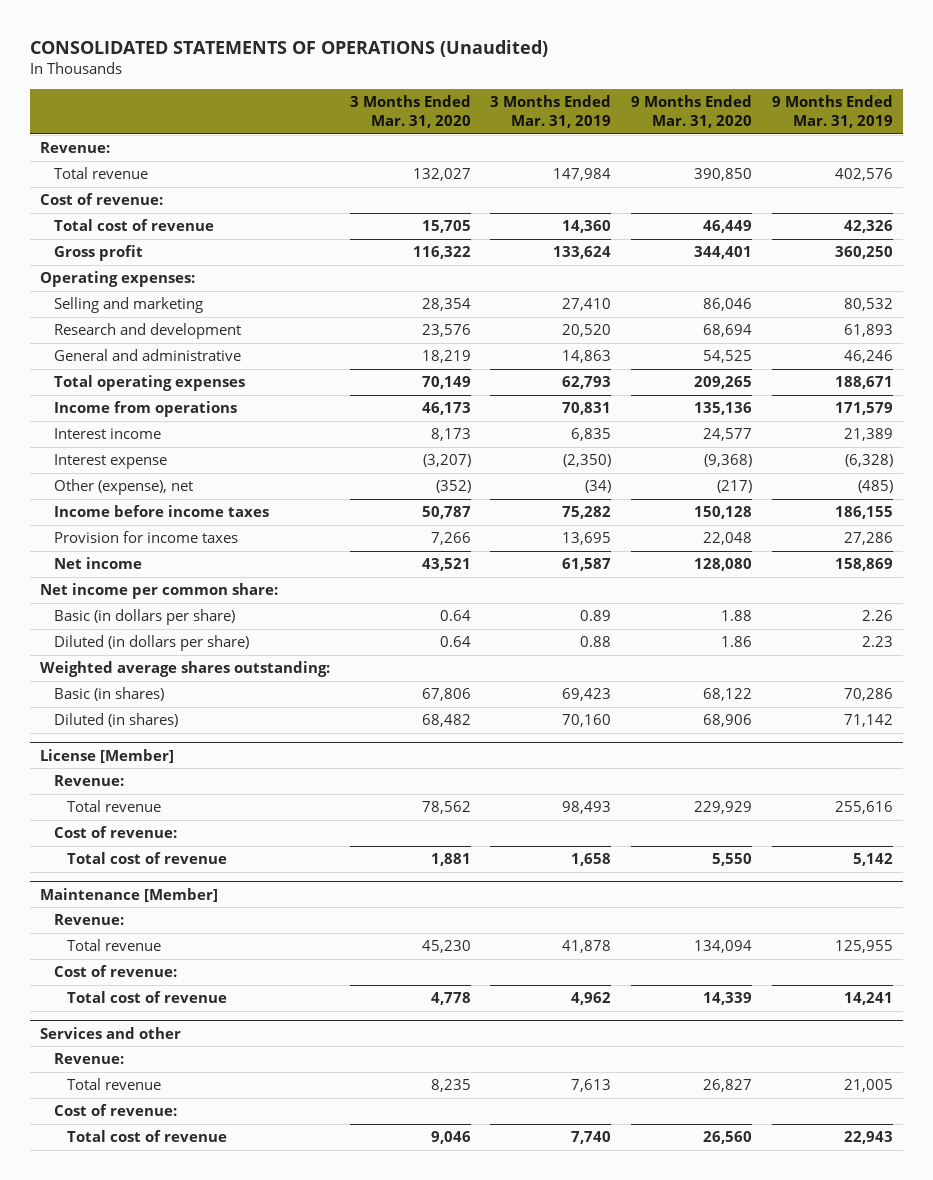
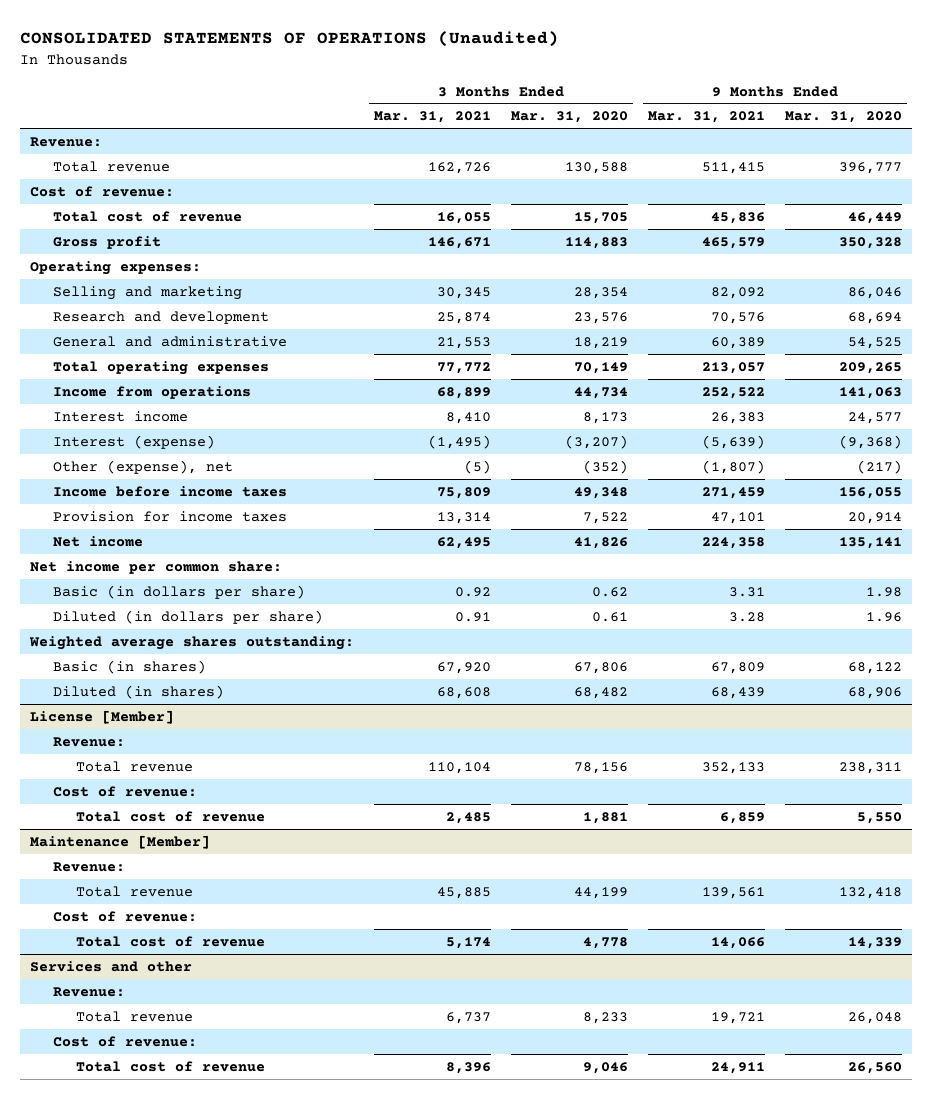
[490,95,612,129] 3 Months Ended Mar. 31, 2019 -> none
[771,95,893,129] 9 Months Ended Mar. 31, 2019 -> none
none -> [373,111,491,124] Mar. 31, 2021
none -> [648,111,766,124] Mar. 31, 2021
[412,168,471,182] 132,027 -> [564,161,628,174] 130,588
[694,168,753,182] 390,850 -> [839,161,903,174] 396,777
[412,246,471,260] 116,322 -> [564,236,628,249] 114,883
[694,246,753,260] 344,401 -> [839,236,903,249] 350,328
[421,402,471,416] 46,173 -> [573,386,628,399] 44,734
[694,402,753,416] 135,136 -> [839,386,903,399] 141,063
[53,454,167,470] Interest expense -> [52,434,215,449] Interest (expense)
[421,506,471,520] 50,787 -> [573,486,628,499] 49,348
[694,506,753,520] 150,128 -> [839,486,903,499] 156,055
[430,532,471,546] 7,266 -> [582,511,628,524] 7,522
[703,532,753,546] 22,048 -> [848,511,903,524] 20,914
[421,558,471,572] 43,521 -> [573,536,628,549] 41,826
[694,558,753,572] 128,080 -> [839,536,903,549] 135,141
[439,610,471,622] 0.64 -> [591,586,628,597] 0.62
[721,610,753,622] 1.88 -> [866,586,903,597] 1.98
[439,636,471,648] 0.64 -> [591,611,628,622] 0.61
[721,636,753,648] 1.86 -> [866,611,903,622] 1.96
[421,801,471,815] 78,562 -> [573,761,628,774] 78,156
[694,801,753,815] 229,929 -> [839,761,903,774] 238,311
[421,940,471,954] 45,230 -> [573,886,628,899] 44,199
[694,940,753,954] 134,094 -> [839,886,903,899] 132,418
[430,1079,471,1093] 8,235 -> [582,1011,628,1024] 8,233
[703,1079,753,1093] 26,827 -> [848,1011,903,1024] 26,048

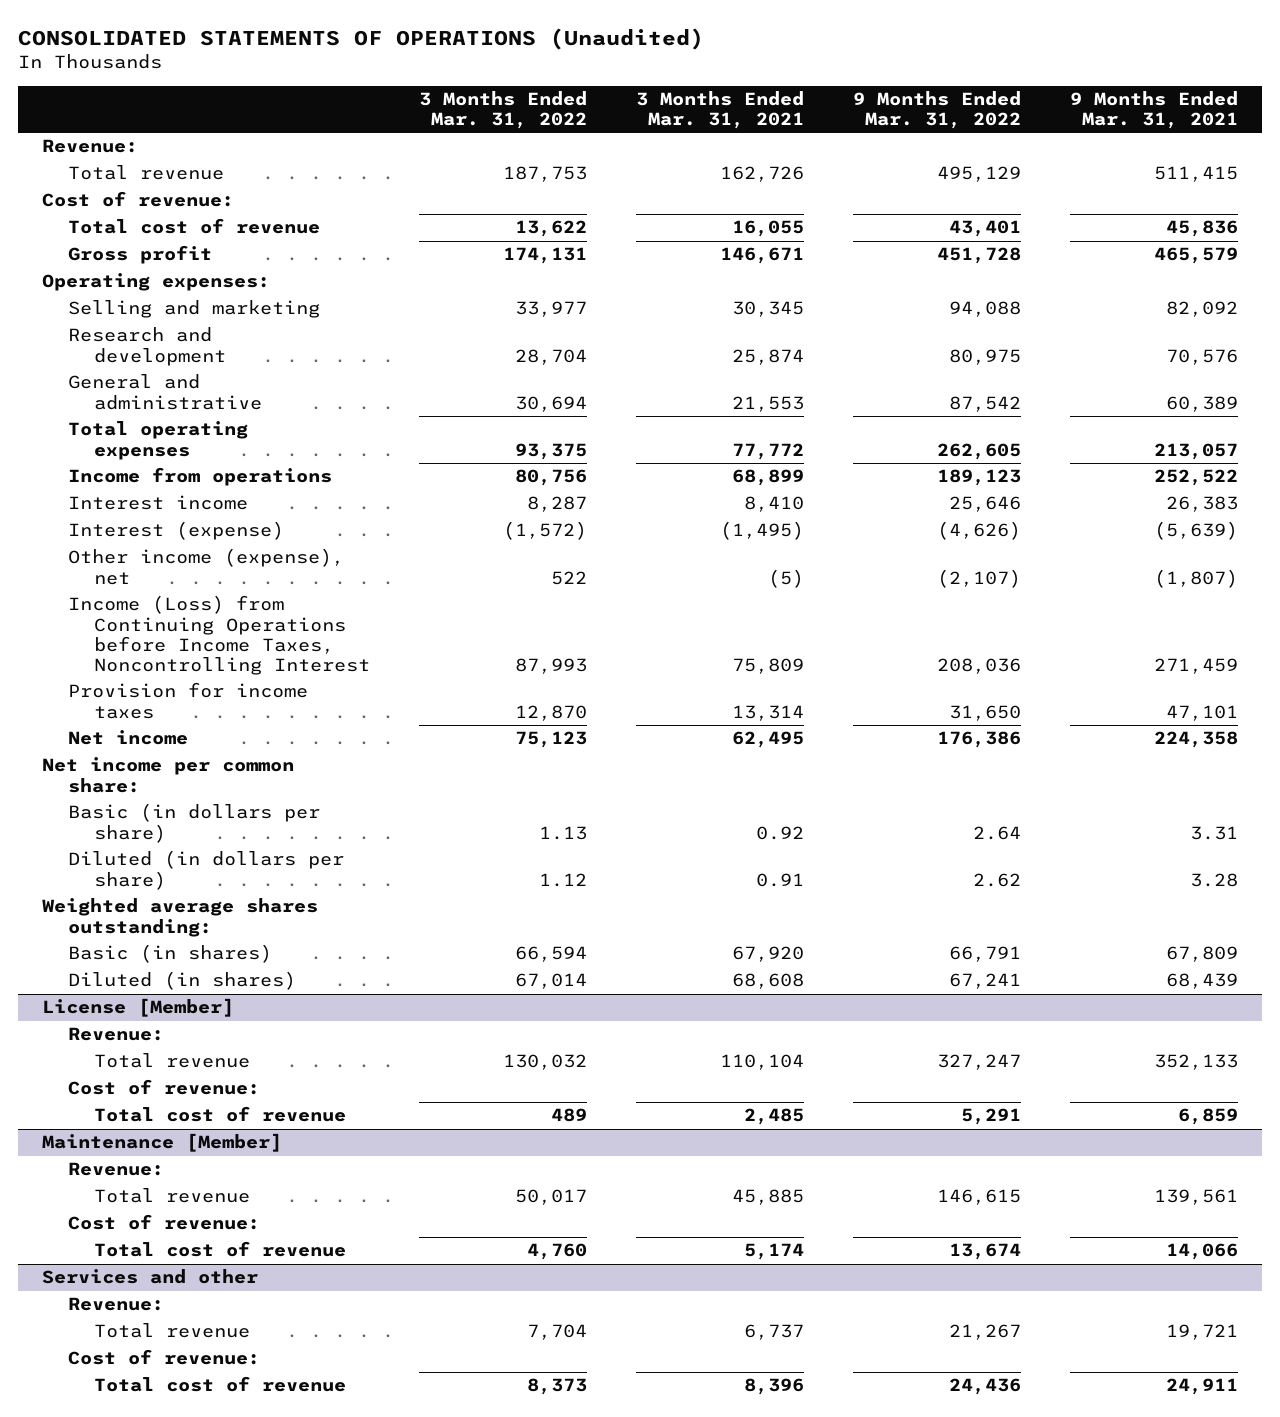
[510,111,628,124] Mar. 31, 2020 -> none
[785,111,903,124] Mar. 31, 2020 -> none
none -> [418,90,587,130] 3 Months Ended Mar. 31, 2022
none -> [852,90,1021,130] 9 Months Ended Mar. 31, 2022
[52,459,233,474] Other (expense), net -> [67,548,344,585] Other income (expense), net
[52,485,287,497] Income before income taxes -> [67,595,370,676] Income (Loss) from Continuing Operations before Income Taxes, Noncontrolling Interest

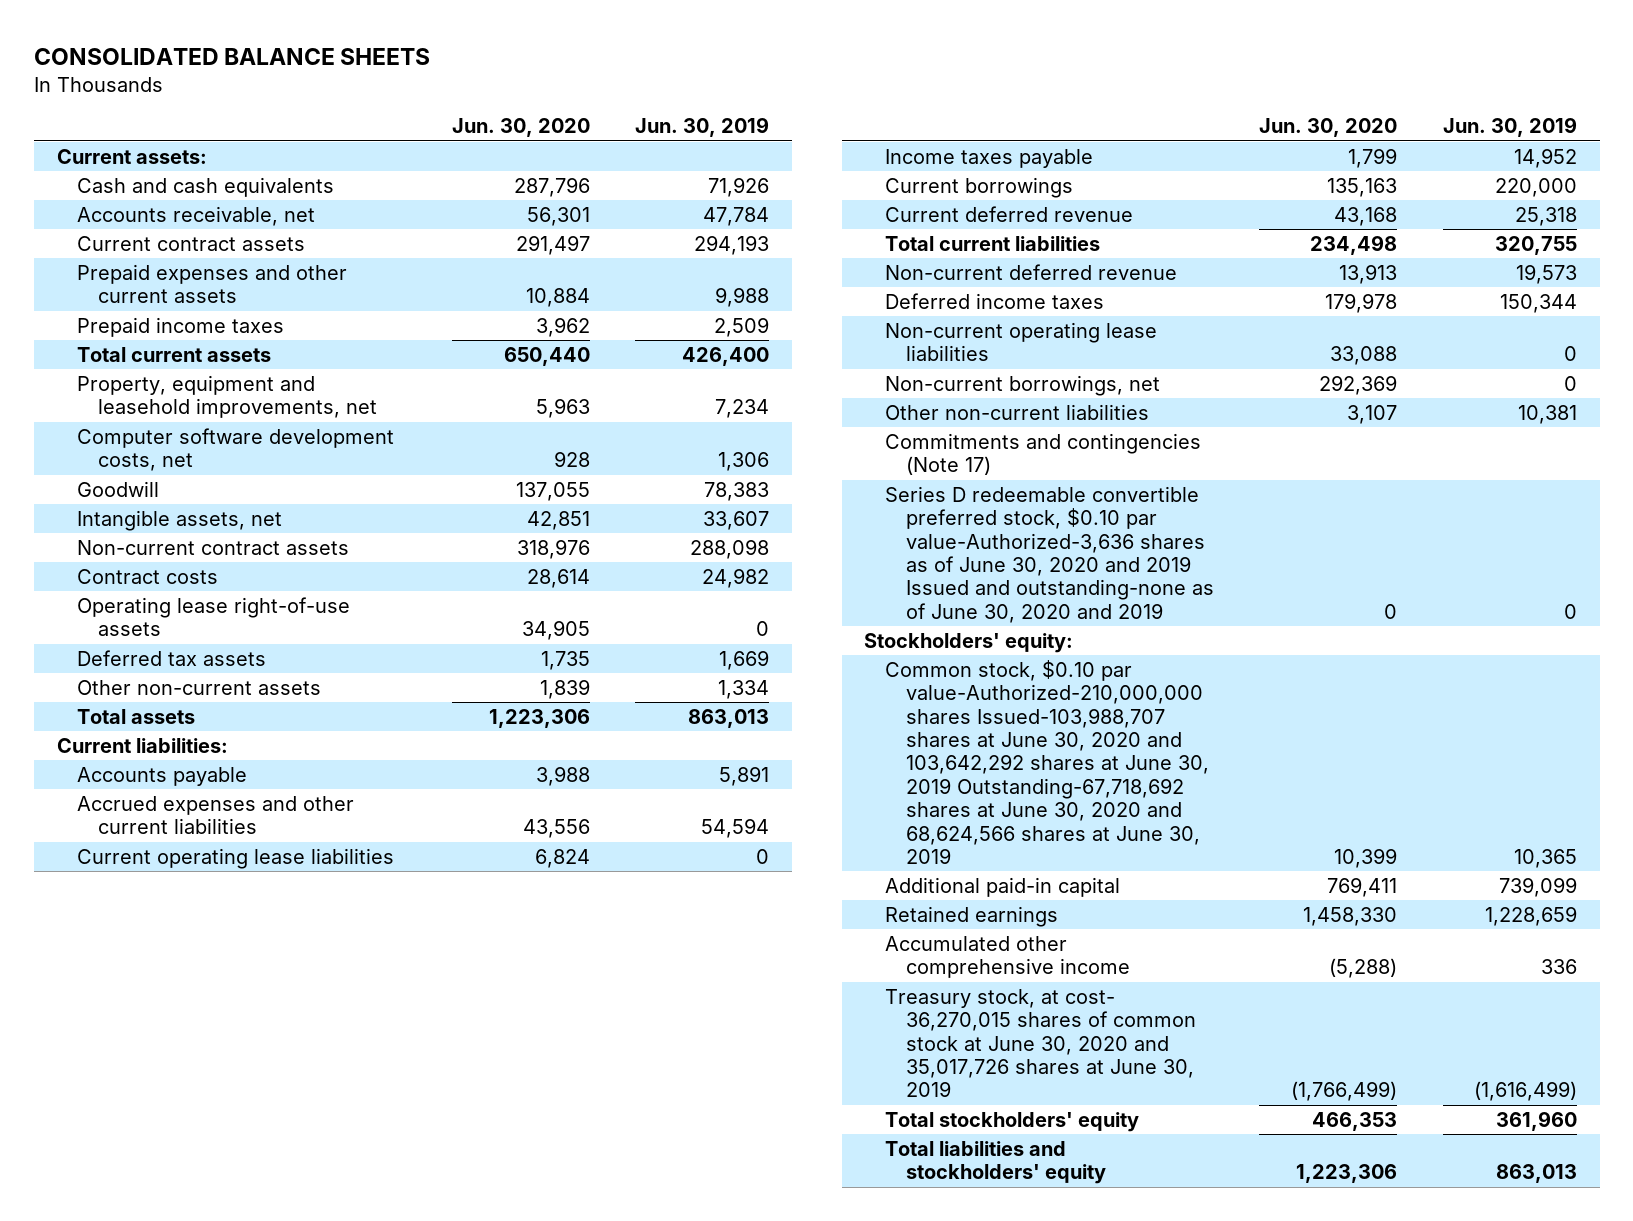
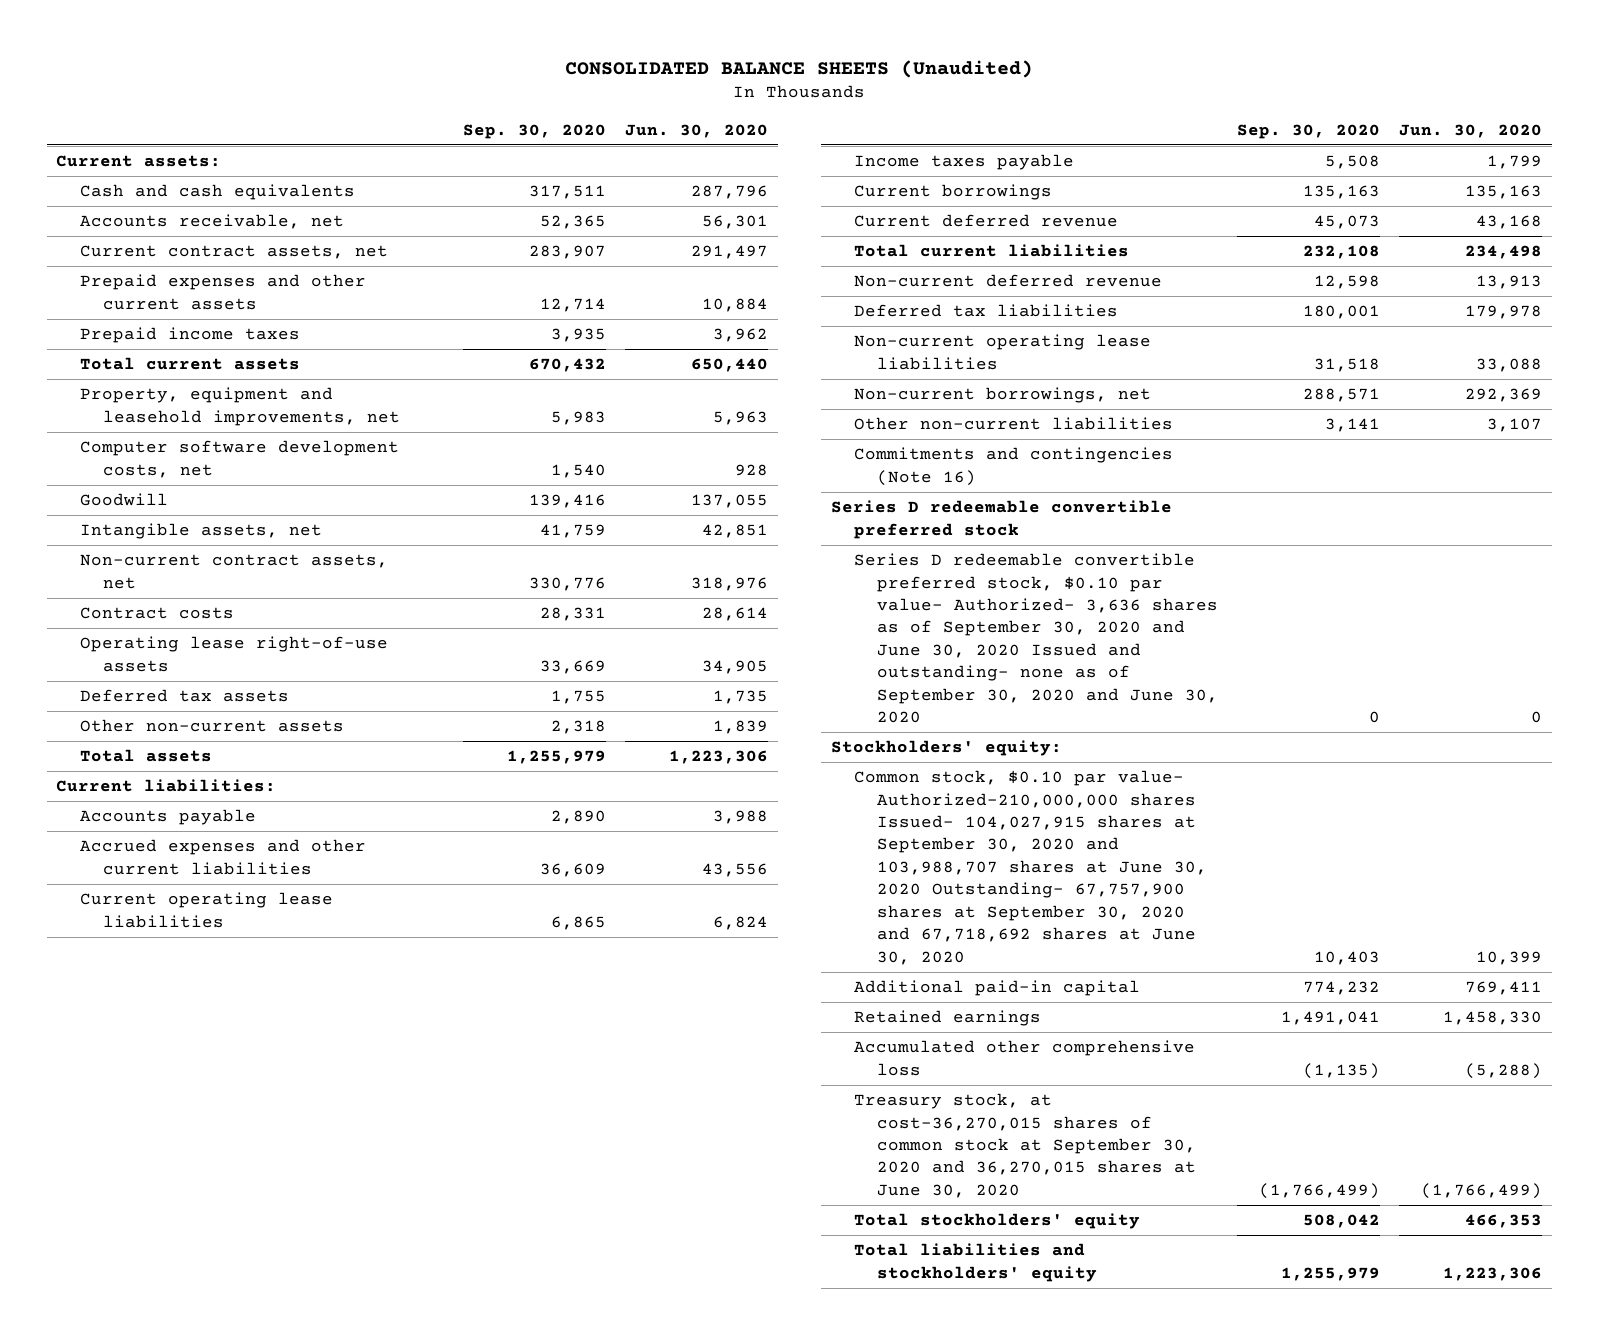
[33,47,430,65] CONSOLIDATED BALANCE SHEETS -> [565,59,1034,78] CONSOLIDATED BALANCE SHEETS (Unaudited)
[635,117,770,138] Jun. 30, 2019 -> none
none -> [463,123,607,139] Sep. 30, 2020
[77,235,306,251] Current contract assets -> [79,245,388,260] Current contract assets, net
[77,539,350,555] Non-current contract assets -> [79,554,388,589] Non-current contract assets, net
[885,292,1105,309] Deferred income taxes -> [853,304,1118,318] Deferred tax liabilities
[885,432,1202,476] Commitments and contingencies (Note 17) -> [853,447,1173,486] Commitments and contingencies (Note 16)
none -> [830,500,1172,539] Series D redeemable convertible preferred stock
[885,485,1214,623] Series D redeemable convertible preferred stock, $0.10 par value-Authorized-3,636 shares as of June 30, 2020 and 2019 Issued and outstanding-none as of June 30, 2020 and 2019 -> [853,553,1218,724] Series D redeemable convertible preferred stock, $0.10 par value- Authorized- 3,636 shares as of September 30, 2020 and June 30, 2020 Issued and outstanding- none as of September 30, 2020 and June 30, 2020
[885,659,1209,864] Common stock, $0.10 par value-Authorized-210,000,000 shares Issued-103,988,707 shares at June 30, 2020 and 103,642,292 shares at June 30, 2019 Outstanding-67,718,692 shares at June 30, 2020 and 68,624,566 shares at June 30, 2019 -> [853,770,1207,965] Common stock, $0.10 par value- Authorized-210,000,000 shares Issued- 104,027,915 shares at September 30, 2020 and 103,988,707 shares at June 30, 2020 Outstanding- 67,757,900 shares at September 30, 2020 and 67,718,692 shares at June 30, 2020
[885,935,1130,979] Accumulated other comprehensive income -> [853,1040,1195,1076] Accumulated other comprehensive loss
[885,988,1196,1098] Treasury stock, at cost- 36,270,015 shares of common stock at June 30, 2020 and 35,017,726 shares at June 30, 2019 -> [853,1093,1196,1198] Treasury stock, at cost-36,270,015 shares of common stock at September 30, 2020 and 36,270,015 shares at June 30, 2020

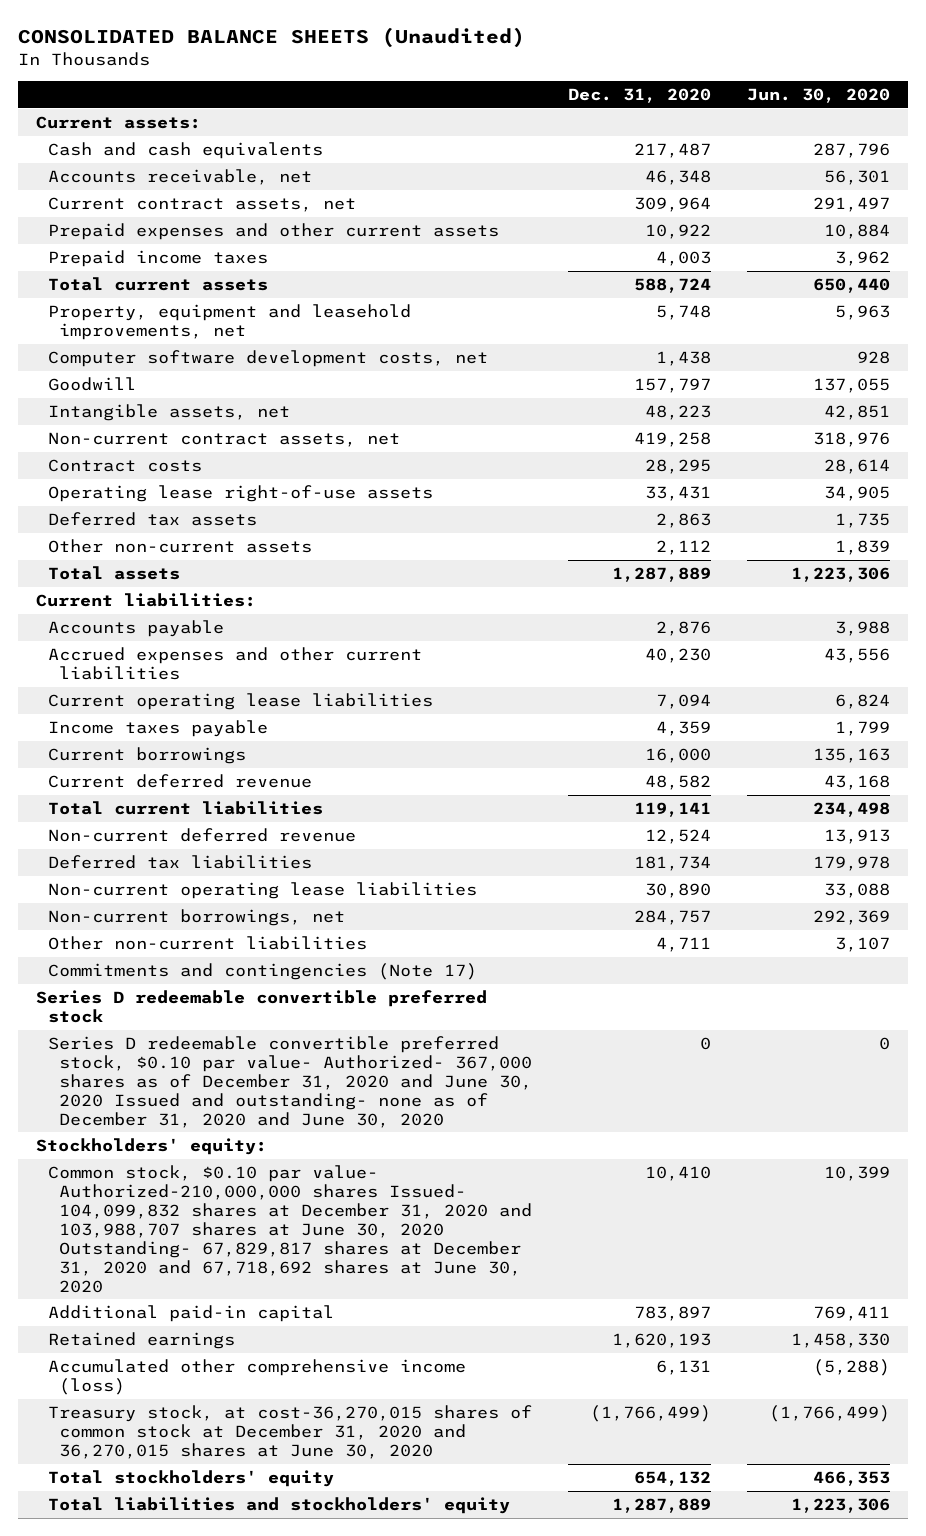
[463,123,607,139] Sep. 30, 2020 -> none
none -> [567,87,711,103] Dec. 31, 2020
[853,447,1173,486] Commitments and contingencies (Note 16) -> [47,962,477,980] Commitments and contingencies (Note 17)
[853,553,1218,724] Series D redeemable convertible preferred stock, $0.10 par value- Authorized- 3,636 shares as of September 30, 2020 and June 30, 2020 Issued and outstanding- none as of September 30, 2020 and June 30, 2020 -> [47,1035,533,1128] Series D redeemable convertible preferred stock, $0.10 par value- Authorized- 367,000 shares as of December 31, 2020 and June 30, 2020 Issued and outstanding- none as of December 31, 2020 and June 30, 2020
[853,770,1207,965] Common stock, $0.10 par value- Authorized-210,000,000 shares Issued- 104,027,915 shares at September 30, 2020 and 103,988,707 shares at June 30, 2020 Outstanding- 67,757,900 shares at September 30, 2020 and 67,718,692 shares at June 30, 2020 -> [47,1164,533,1293] Common stock, $0.10 par value- Authorized-210,000,000 shares Issued- 104,099,832 shares at December 31, 2020 and 103,988,707 shares at June 30, 2020 Outstanding- 67,829,817 shares at December 31, 2020 and 67,718,692 shares at June 30, 2020
[853,1040,1195,1076] Accumulated other comprehensive loss -> [47,1358,466,1395] Accumulated other comprehensive income (loss)
[853,1093,1196,1198] Treasury stock, at cost-36,270,015 shares of common stock at September 30, 2020 and 36,270,015 shares at June 30, 2020 -> [47,1404,532,1459] Treasury stock, at cost-36,270,015 shares of common stock at December 31, 2020 and 36,270,015 shares at June 30, 2020

